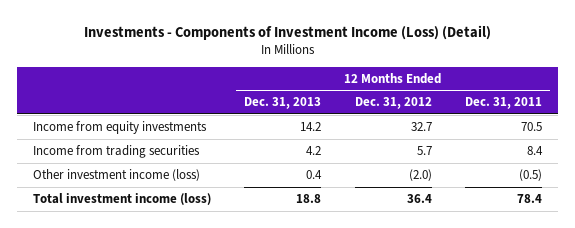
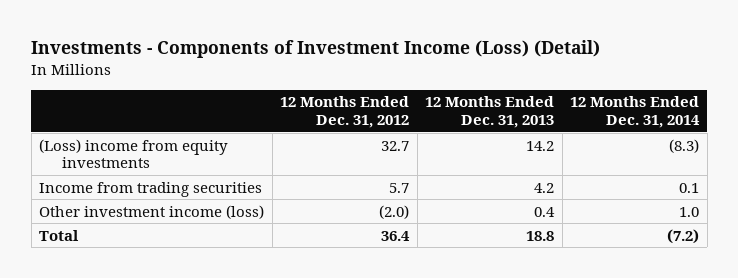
[464,97,542,110] Dec. 31, 2011 -> none
none -> [570,96,701,128] 12 Months Ended Dec. 31, 2014
[33,120,208,134] Income from equity investments -> [39,138,229,168] (Loss) income from equity investments
[33,192,212,205] Total investment income (loss) -> [39,229,80,241] Total

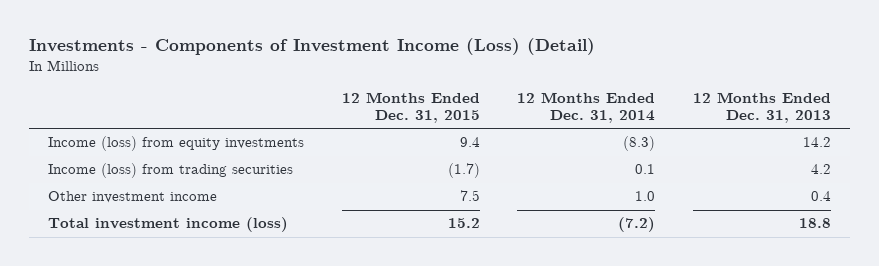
[280,96,410,128] 12 Months Ended Dec. 31, 2012 -> none
none -> [341,92,480,123] 12 Months Ended Dec. 31, 2015
[39,138,229,168] (Loss) income from equity investments -> [47,136,304,152] Income (loss) from equity investments
[39,181,263,197] Income from trading securities -> [47,163,293,179] Income (loss) from trading securities
[39,204,265,219] Other investment income (loss) -> [47,191,217,204] Other investment income
[39,229,80,241] Total -> [47,217,288,233] Total investment income (loss)

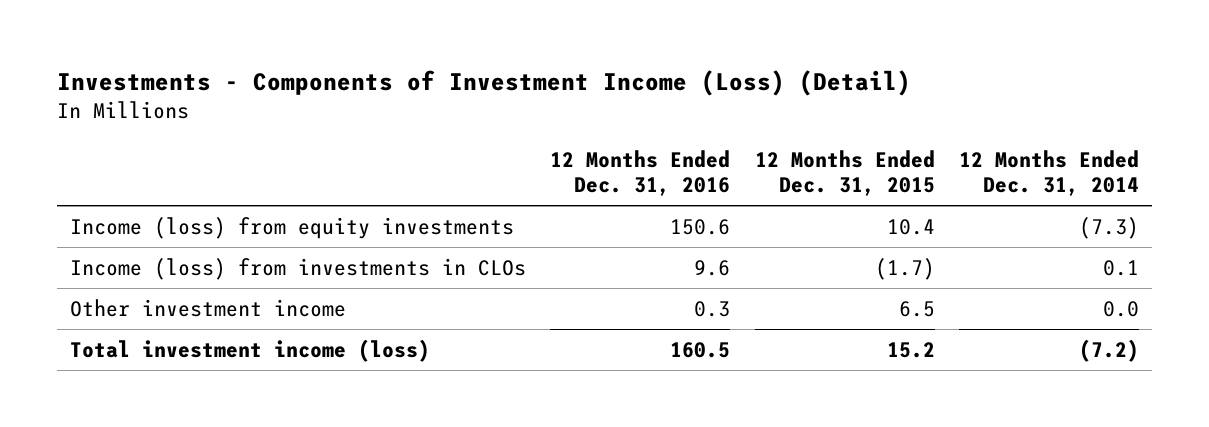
[693,92,832,123] 12 Months Ended Dec. 31, 2013 -> none
none -> [550,149,731,197] 12 Months Ended Dec. 31, 2016
[459,137,480,148] 9.4 -> [886,218,935,235] 10.4
[623,136,656,152] (8.3) -> [1079,216,1140,239] (7.3)
[47,163,293,179] Income (loss) from trading securities -> [69,257,526,280] Income (loss) from investments in CLOs
[459,190,480,202] 7.5 -> [898,300,935,317] 6.5
[635,191,656,202] 1.0 -> [1103,300,1140,317] 0.0

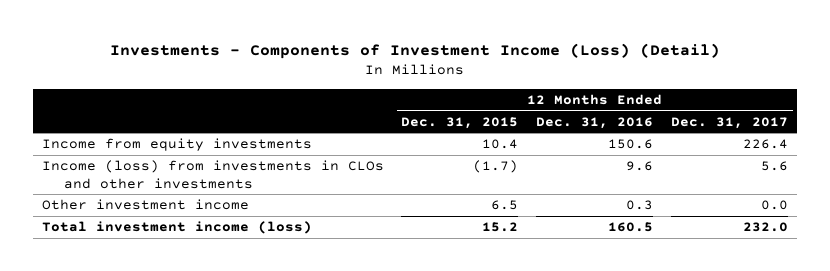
[959,149,1140,197] 12 Months Ended Dec. 31, 2014 -> none
none -> [671,116,789,129] Dec. 31, 2017
[69,216,514,239] Income (loss) from equity investments -> [41,138,312,152] Income from equity investments
[69,257,526,280] Income (loss) from investments in CLOs -> [41,160,384,189] Income (loss) from investments in CLOs and other investments

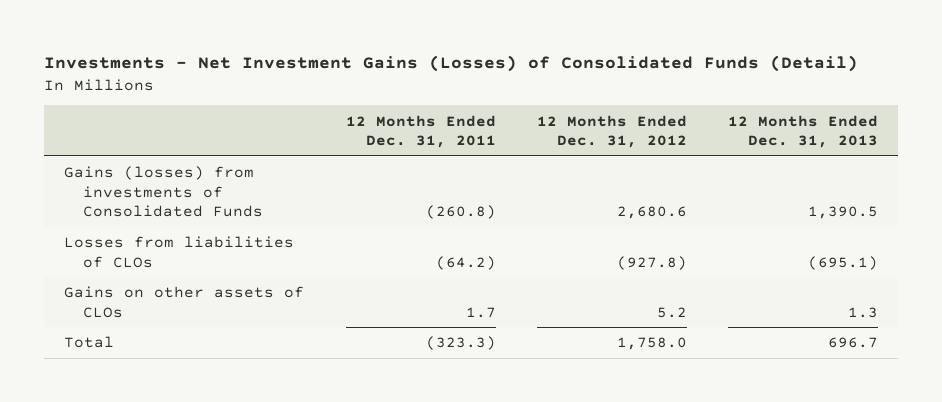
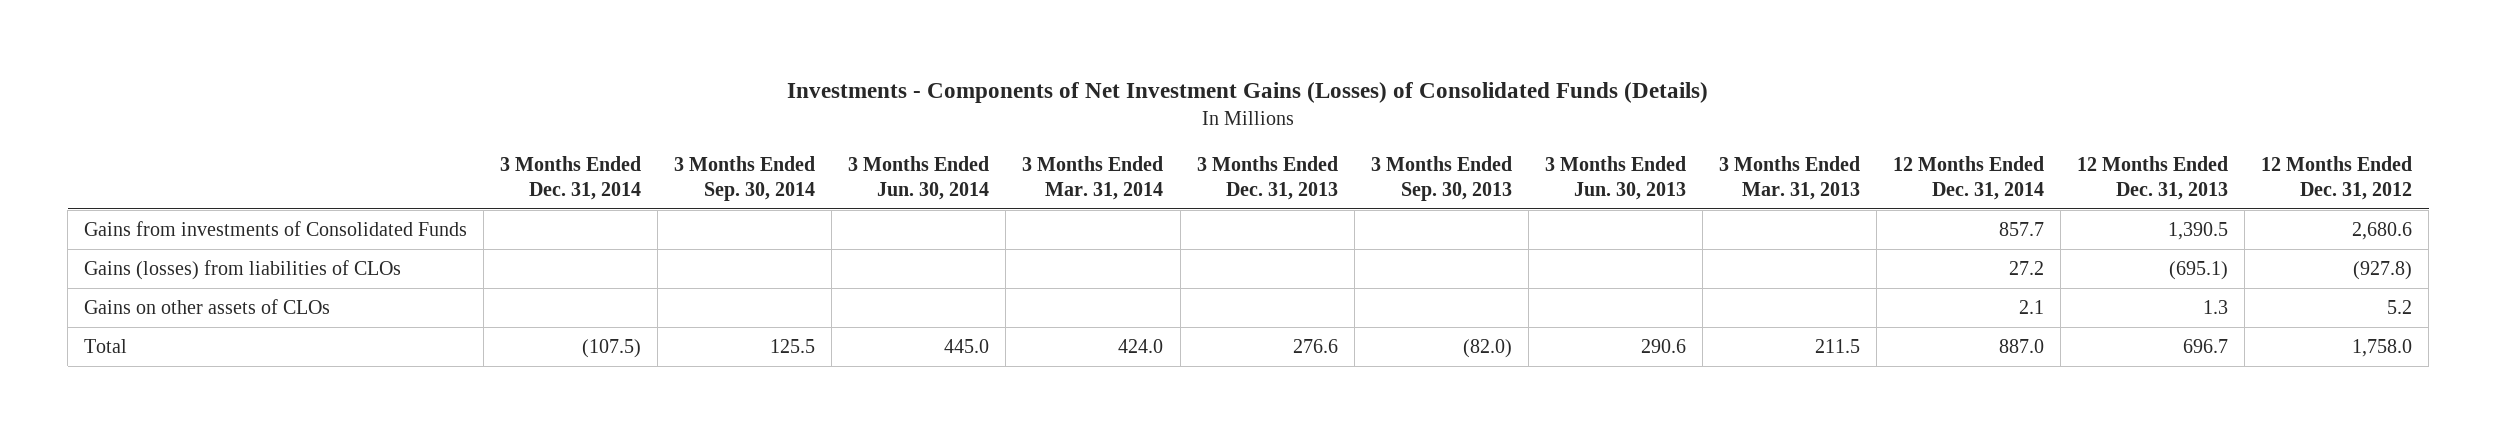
[43,55,858,73] Investments - Net Investment Gains (Losses) of Consolidated Funds (Detail) -> [787,82,1709,104] Investments - Components of Net Investment Gains (Losses) of Consolidated Funds (Details)
[345,114,496,148] 12 Months Ended Dec. 31, 2011 -> none
none -> [500,155,642,200] 3 Months Ended Dec. 31, 2014
none -> [674,155,816,201] 3 Months Ended Sep. 30, 2014
none -> [848,155,990,200] 3 Months Ended Jun. 30, 2014
none -> [1022,155,1164,200] 3 Months Ended Mar. 31, 2014
none -> [1196,155,1338,200] 3 Months Ended Dec. 31, 2013
none -> [1370,155,1512,201] 3 Months Ended Sep. 30, 2013
none -> [1544,155,1686,200] 3 Months Ended Jun. 30, 2013
none -> [1718,155,1860,200] 3 Months Ended Mar. 31, 2013
none -> [1892,155,2044,200] 12 Months Ended Dec. 31, 2014
[64,166,264,217] Gains (losses) from investments of Consolidated Funds -> [84,220,468,236] Gains from investments of Consolidated Funds
[64,236,295,268] Losses from liabilities of CLOs -> [84,259,402,280] Gains (losses) from liabilities of CLOs

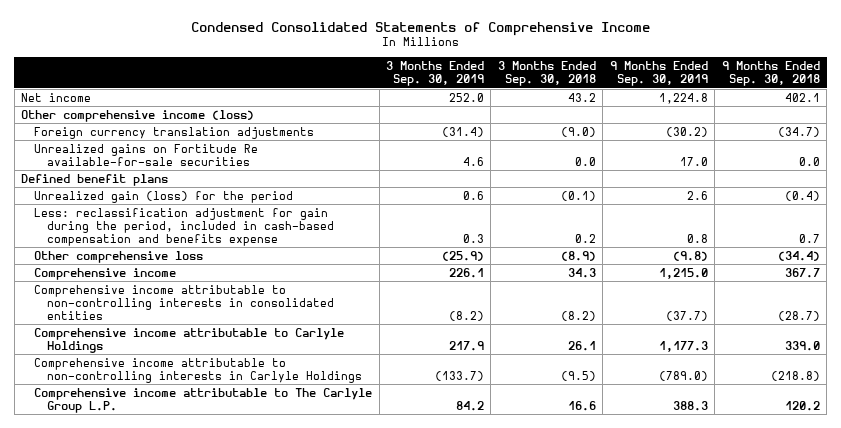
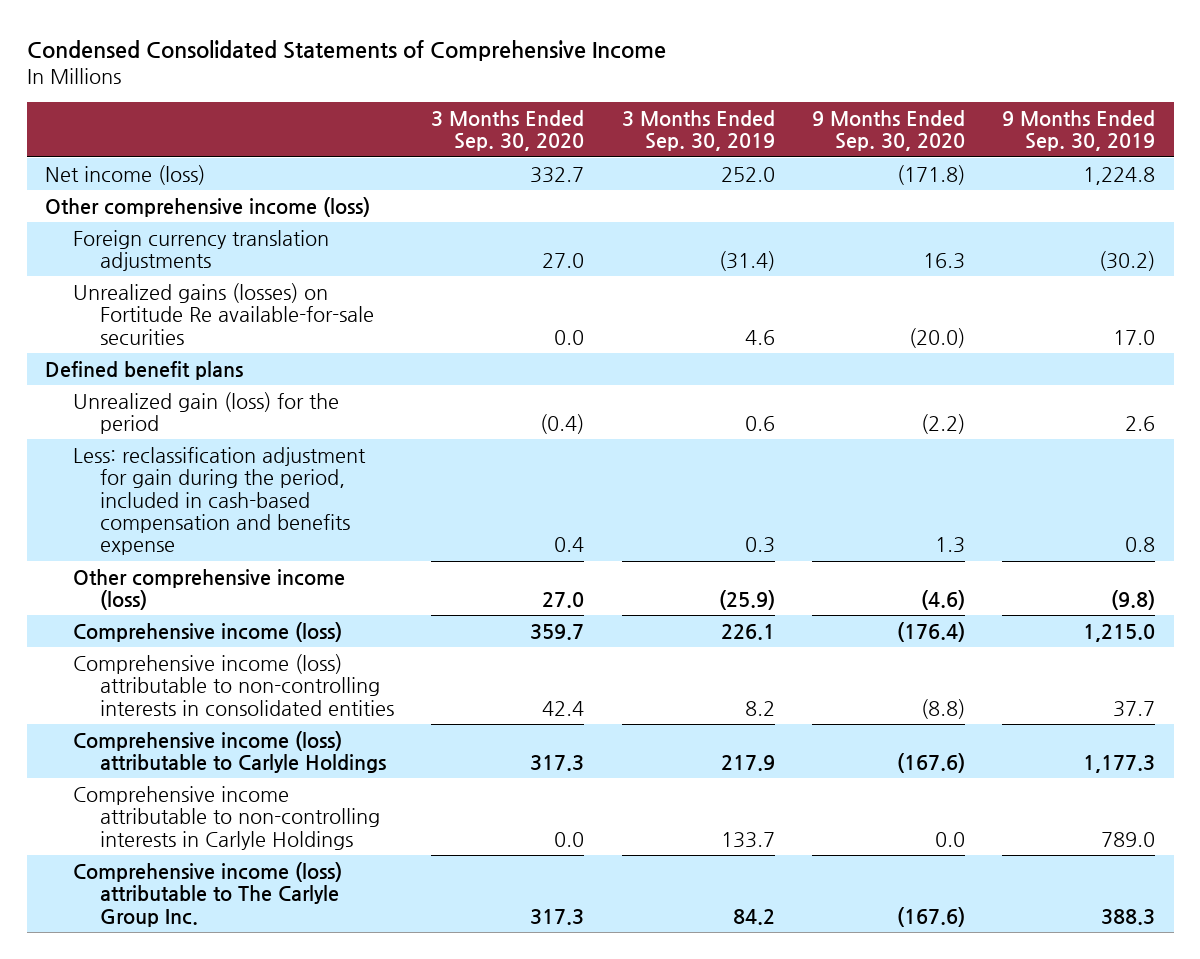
[497,61,596,87] 3 Months Ended Sep. 30, 2018 -> none
[721,61,820,87] 9 Months Ended Sep. 30, 2018 -> none
none -> [431,109,585,152] 3 Months Ended Sep. 30, 2020
none -> [811,109,965,152] 9 Months Ended Sep. 30, 2020
[21,92,92,102] Net income -> [45,164,206,185] Net income (loss)
[34,143,259,166] Unrealized gains on Fortitude Re available-for-sale securities -> [72,282,375,345] Unrealized gains (losses) on Fortitude Re available-for-sale securities
[34,250,204,263] Other comprehensive loss -> [72,568,345,611] Other comprehensive income (loss)
[34,267,177,280] Comprehensive income -> [72,621,342,642] Comprehensive income (loss)
[34,284,334,320] Comprehensive income attributable to non-controlling interests in consolidated entities -> [72,653,395,716] Comprehensive income (loss) attributable to non-controlling interests in consolidated entities
[449,310,485,321] (8.2) -> [744,700,775,716] 8.2
[665,310,708,321] (37.7) -> [1113,700,1156,717] 37.7
[34,327,345,353] Comprehensive income attributable to Carlyle Holdings -> [72,730,387,774] Comprehensive income (loss) attributable to Carlyle Holdings
[435,370,485,381] (133.7) -> [720,831,775,848] 133.7
[658,370,708,381] (789.0) -> [1101,831,1156,847] 789.0
[34,387,373,413] Comprehensive income attributable to The Carlyle Group L.P. -> [72,861,342,927] Comprehensive income (loss) attributable to The Carlyle Group Inc.

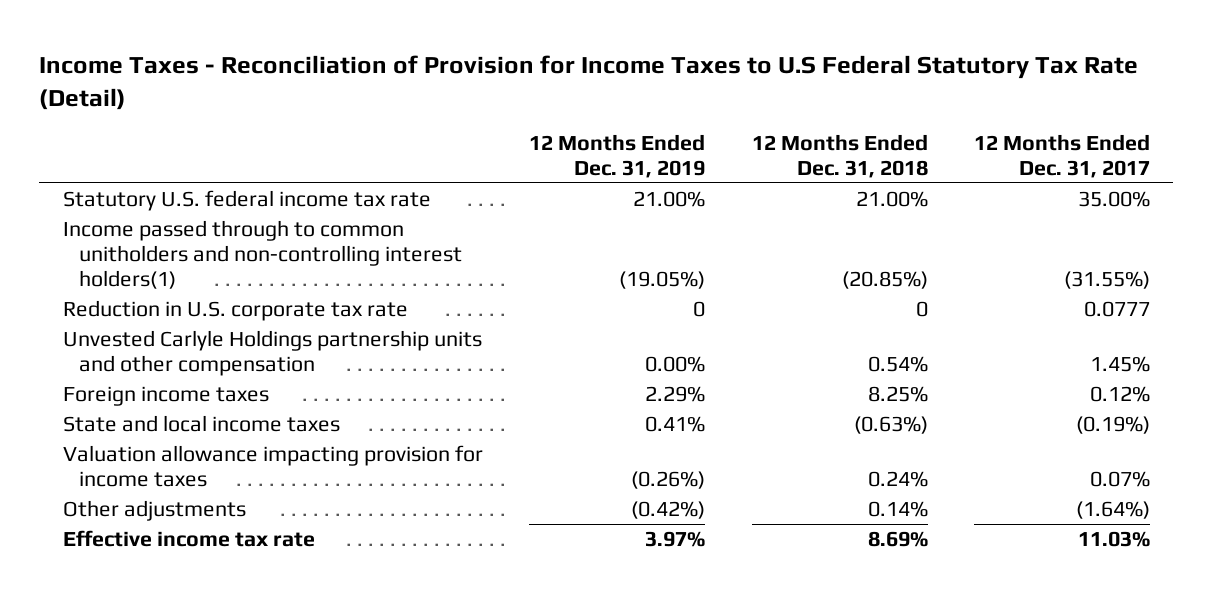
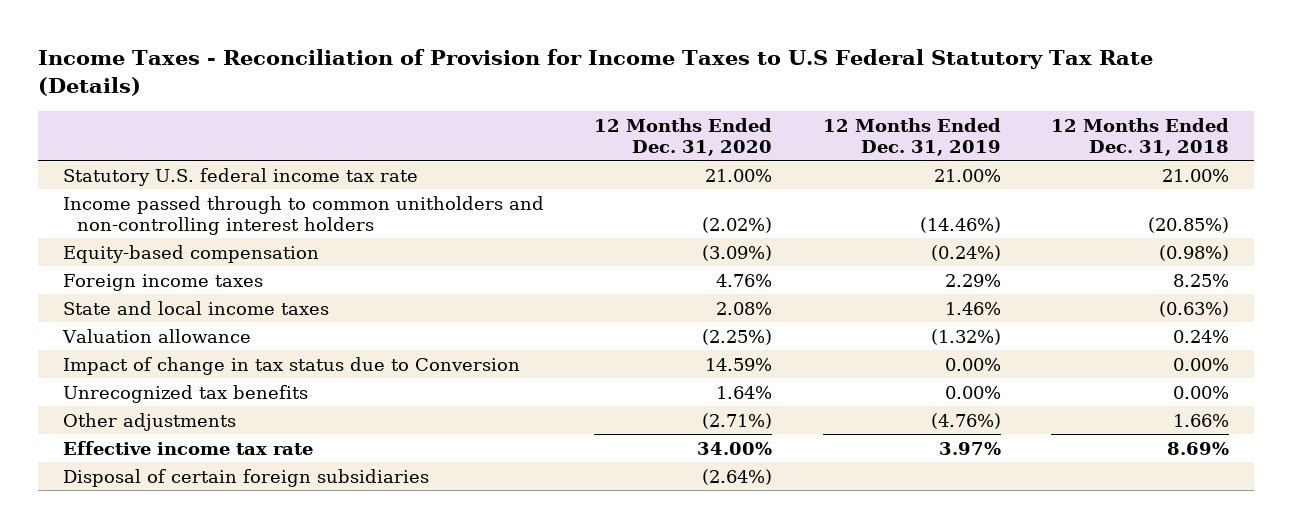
[39,54,1139,111] Income Taxes - Reconciliation of Provision for Income Taxes to U.S Federal Statutory Tax Rate (Detail) -> [37,49,1153,97] Income Taxes - Reconciliation of Provision for Income Taxes to U.S Federal Statutory Tax Rate (Details)
[974,133,1151,178] 12 Months Ended Dec. 31, 2017 -> none
none -> [594,117,773,156] 12 Months Ended Dec. 31, 2020
[62,300,408,322] Reduction in U.S. corporate tax rate -> none
[62,330,482,377] Unvested Carlyle Holdings partnership units and other compensation -> none
[62,220,462,289] Income passed through to common unitholders and non-controlling interest holders(1) -> [62,195,544,235] Income passed through to common unitholders and non-controlling interest holders
[619,270,706,289] (19.05%) -> [919,216,1001,233] (14.46%)
none -> [62,244,319,263] Equity-based compensation
[645,416,706,433] 0.41% -> [944,301,1001,315] 1.46%
[62,445,483,488] Valuation allowance impacting provision for income taxes -> [61,328,251,343] Valuation allowance
[631,471,706,490] (0.26%) -> [930,328,1001,345] (1.32%)
none -> [62,356,520,375] Impact of change in tax status due to Conversion
none -> [62,384,308,403] Unrecognized tax benefits
[631,501,706,520] (0.42%) -> [930,412,1001,429] (4.76%)
[867,501,928,518] 0.14% -> [1173,413,1230,427] 1.66%
none -> [62,468,429,487] Disposal of certain foreign subsidiaries

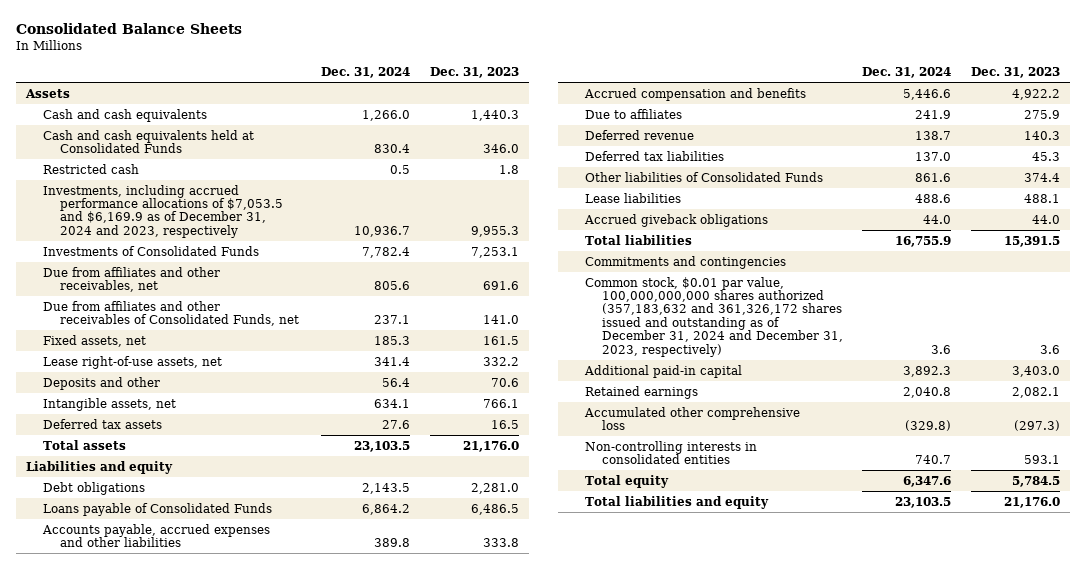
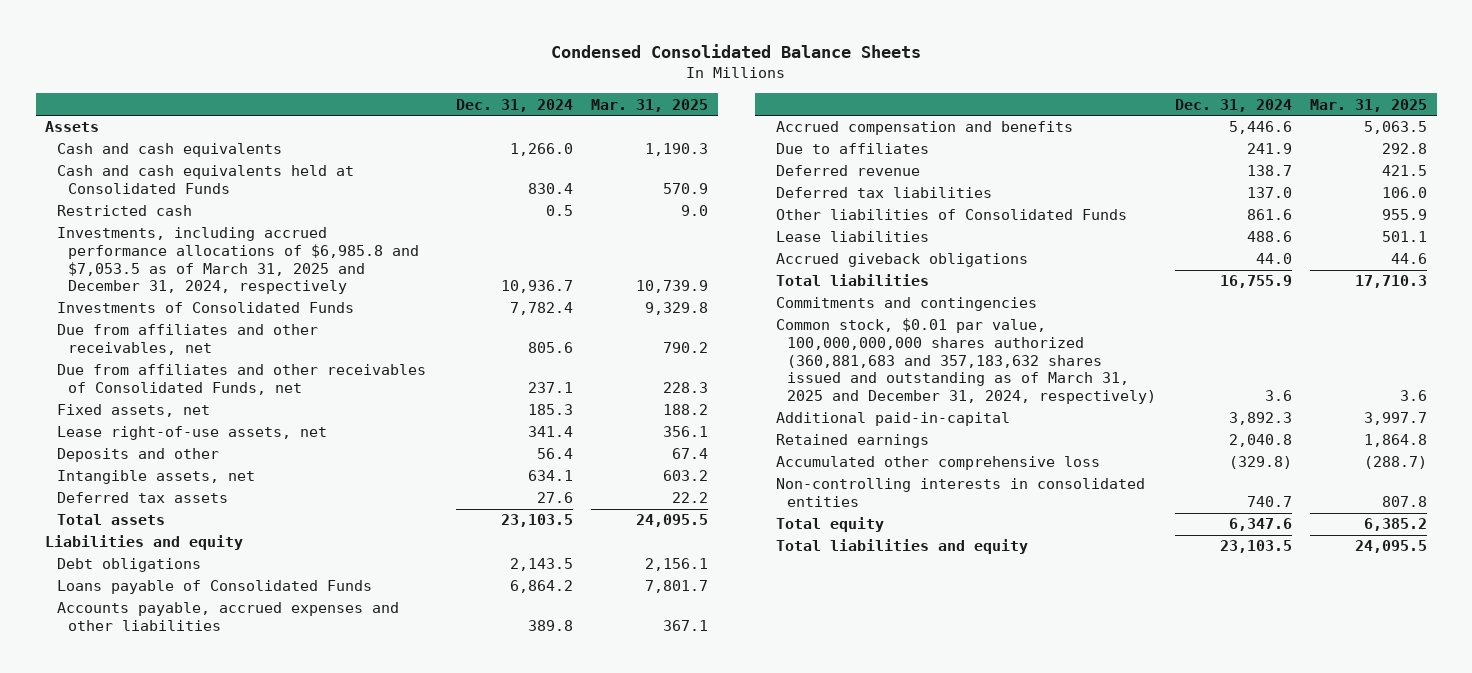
[16,23,243,35] Consolidated Balance Sheets -> [551,44,922,59] Condensed Consolidated Balance Sheets
[429,66,519,78] Dec. 31, 2023 -> none
none -> [591,98,709,112] Mar. 31, 2025
[43,184,284,238] Investments, including accrued performance allocations of $7,053.5 and $6,169.9 as of December 31, 2024 and 2023, respectively -> [56,227,420,295] Investments, including accrued performance allocations of $6,985.8 and $7,053.5 as of March 31, 2025 and December 31, 2024, respectively
[584,276,843,357] Common stock, $0.01 par value, 100,000,000,000 shares authorized (357,183,632 and 361,326,172 shares issued and outstanding as of December 31, 2024 and December 31, 2023, respectively) -> [775,318,1157,404] Common stock, $0.01 par value, 100,000,000,000 shares authorized (360,881,683 and 357,183,632 shares issued and outstanding as of March 31, 2025 and December 31, 2024, respectively)
[583,364,742,378] Additional paid-in capital -> [775,412,1010,427] Additional paid-in-capital

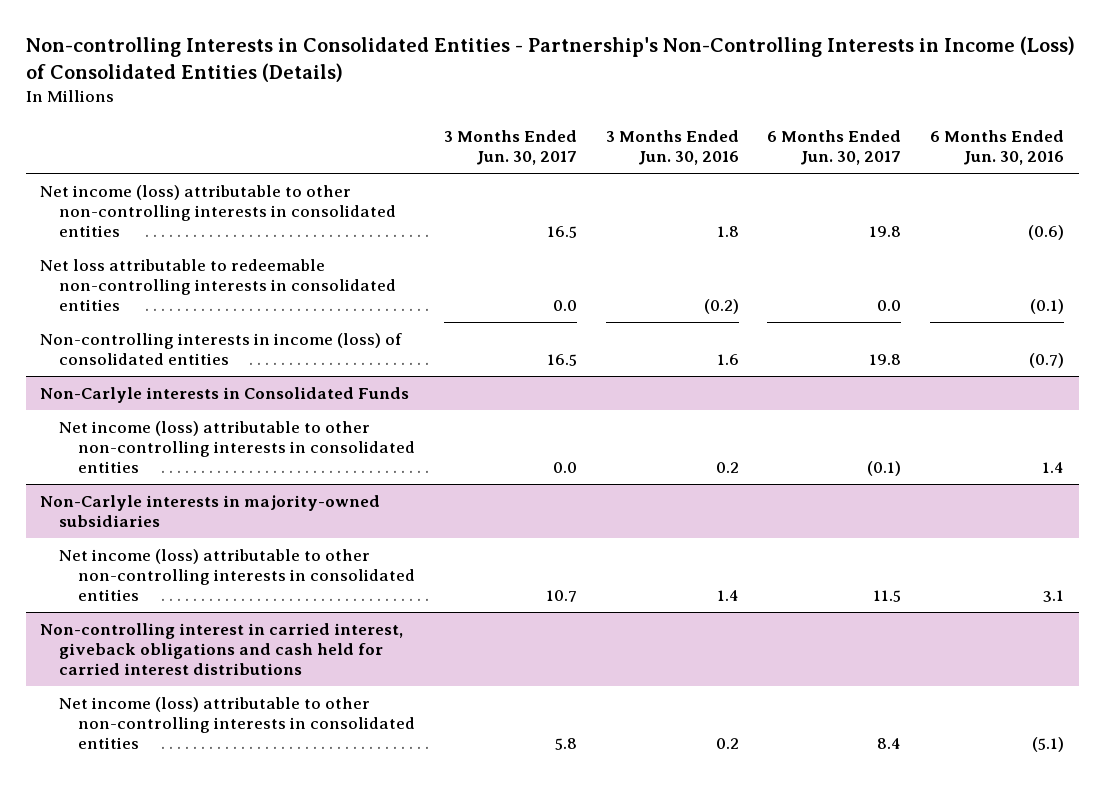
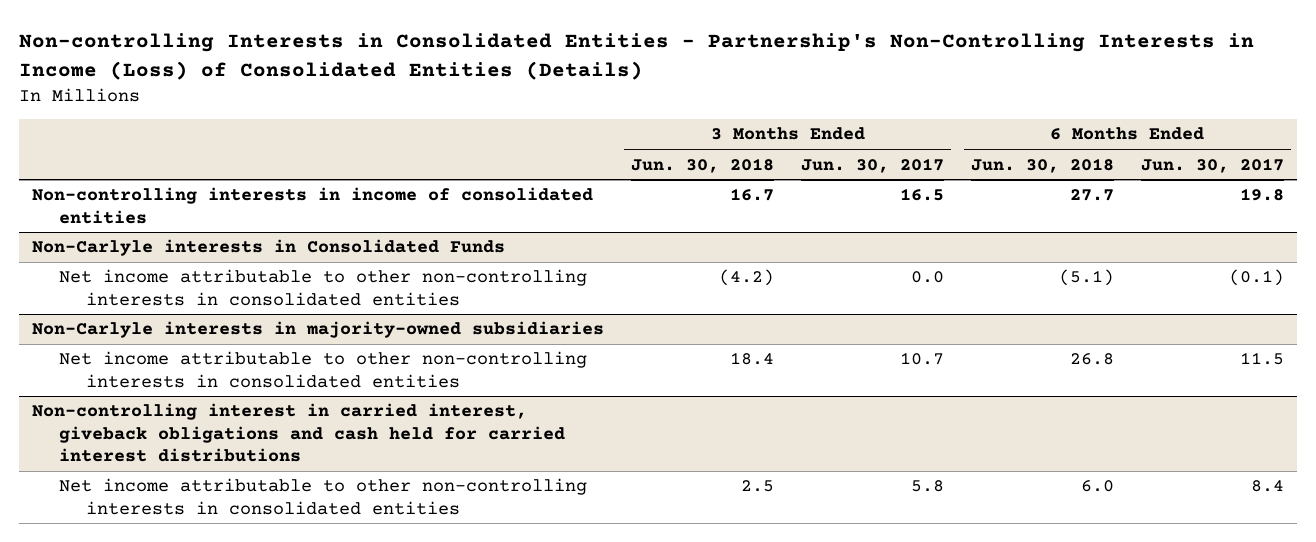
[605,130,739,166] 3 Months Ended Jun. 30, 2016 -> none
[930,130,1065,166] 6 Months Ended Jun. 30, 2016 -> none
none -> [631,157,775,173] Jun. 30, 2018
none -> [970,157,1114,173] Jun. 30, 2018
[40,184,397,237] Net income (loss) attributable to other non-controlling interests in consolidated entities -> none
[40,258,397,311] Net loss attributable to redeemable non-controlling interests in consolidated entities -> none
[40,332,403,365] Non-controlling interests in income (loss) of consolidated entities -> [32,187,594,224] Non-controlling interests in income of consolidated entities
[59,420,415,473] Net income (loss) attributable to other non-controlling interests in consolidated entities -> [59,269,588,306] Net income attributable to other non-controlling interests in consolidated entities
[59,548,415,601] Net income (loss) attributable to other non-controlling interests in consolidated entities -> [59,351,588,388] Net income attributable to other non-controlling interests in consolidated entities
[59,696,415,749] Net income (loss) attributable to other non-controlling interests in consolidated entities -> [59,478,588,515] Net income attributable to other non-controlling interests in consolidated entities

